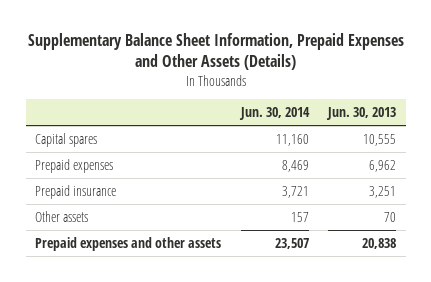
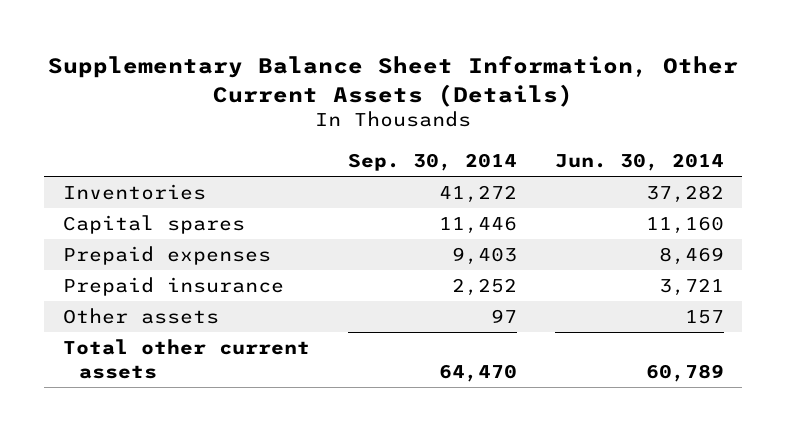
[27,33,404,71] Supplementary Balance Sheet Information, Prepaid Expenses and Other Assets (Details) -> [48,55,739,107] Supplementary Balance Sheet Information, Other Current Assets (Details)
[326,106,397,120] Jun. 30, 2013 -> none
none -> [347,152,517,171] Sep. 30, 2014
none -> [63,184,207,201] Inventories
[35,236,222,251] Prepaid expenses and other assets -> [63,339,311,380] Total other current assets
[274,237,309,249] 23,507 -> [645,364,724,383] 60,789

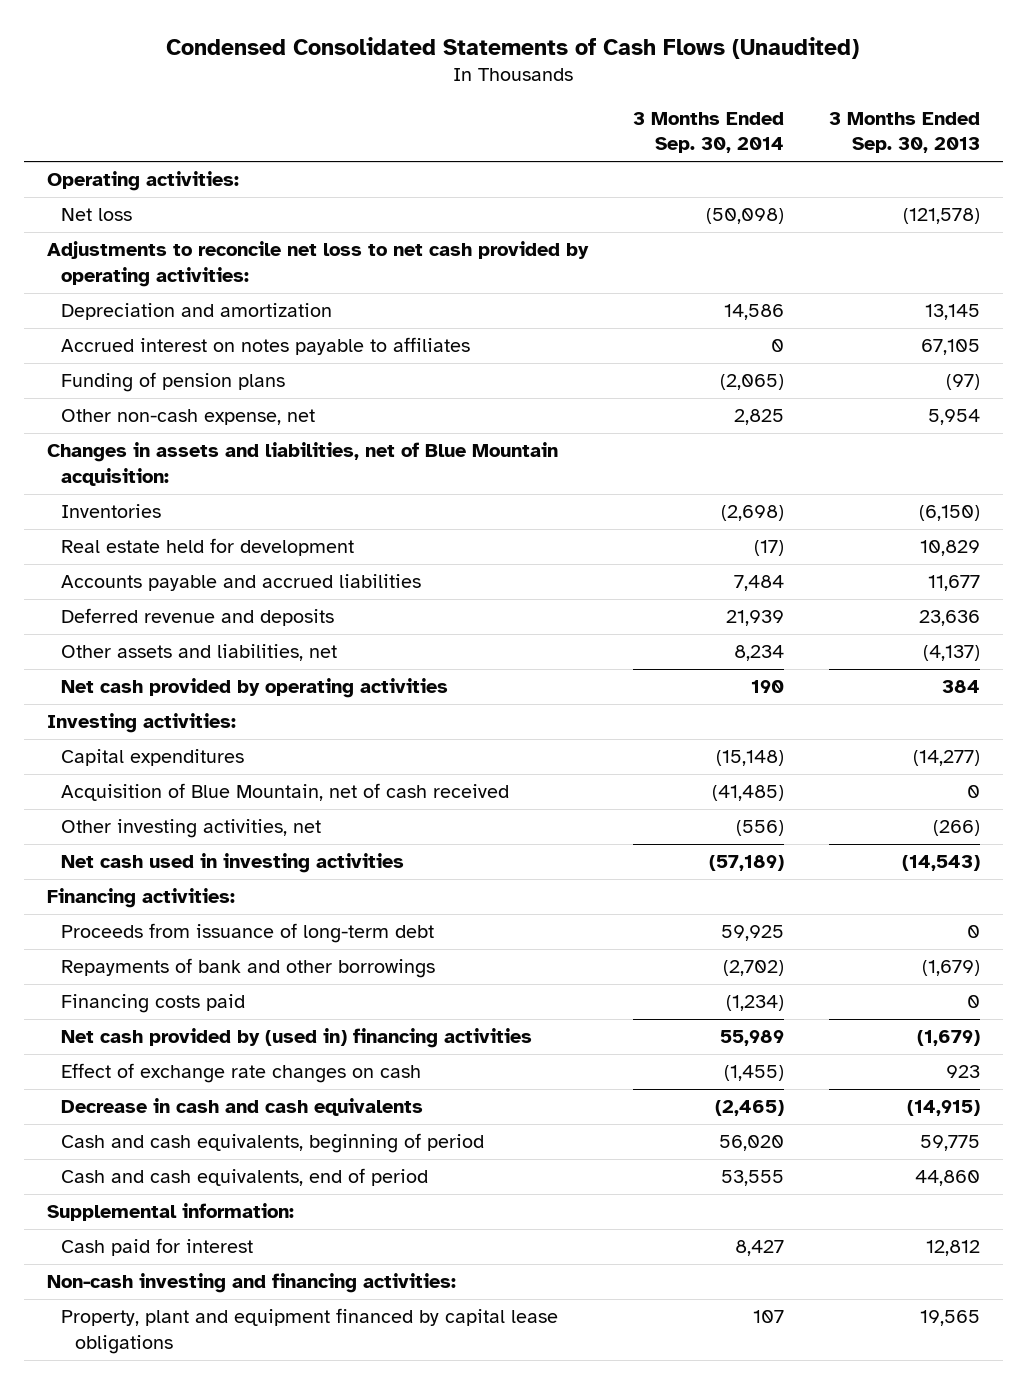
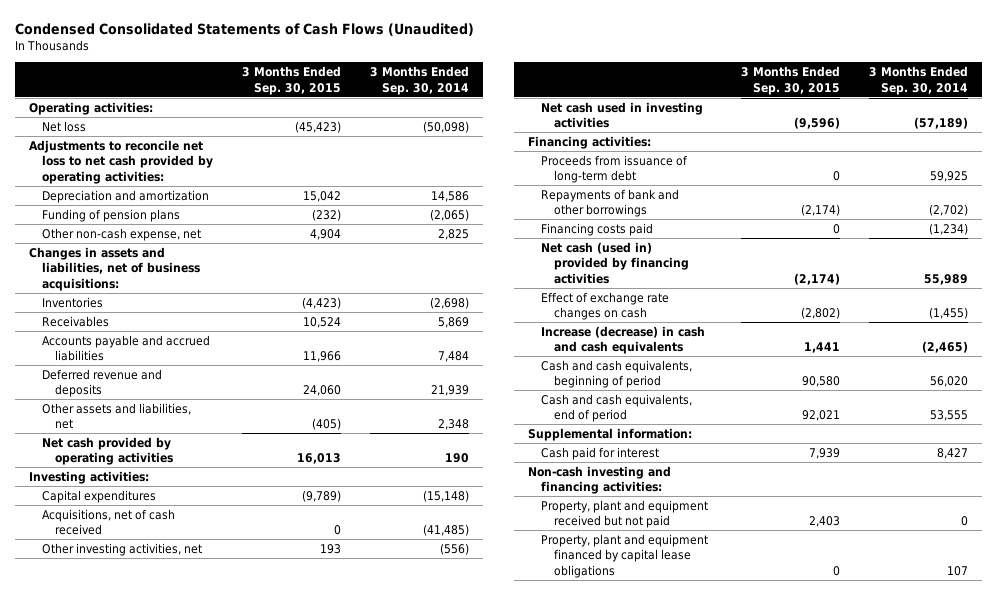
[829,112,981,154] 3 Months Ended Sep. 30, 2013 -> none
none -> [241,66,341,95] 3 Months Ended Sep. 30, 2015
[60,337,470,356] Accrued interest on notes payable to affiliates -> none
[46,442,558,486] Changes in assets and liabilities, net of Blue Mountain acquisition: -> [28,246,201,291] Changes in assets and liabilities, net of business acquisitions:
[60,538,354,557] Real estate held for development -> none
none -> [42,315,110,327] Receivables
[733,645,784,662] 8,234 -> [437,419,469,431] 2,348
[60,783,509,802] Acquisition of Blue Mountain, net of cash received -> [42,508,176,536] Acquisitions, net of cash received
[60,1028,532,1049] Net cash provided by (used in) financing activities -> [541,241,690,284] Net cash (used in) provided by financing activities
[60,1098,423,1117] Decrease in cash and cash equivalents -> [541,325,706,355] Increase (decrease) in cash and cash equivalents
none -> [541,499,709,529] Property, plant and equipment received but not paid

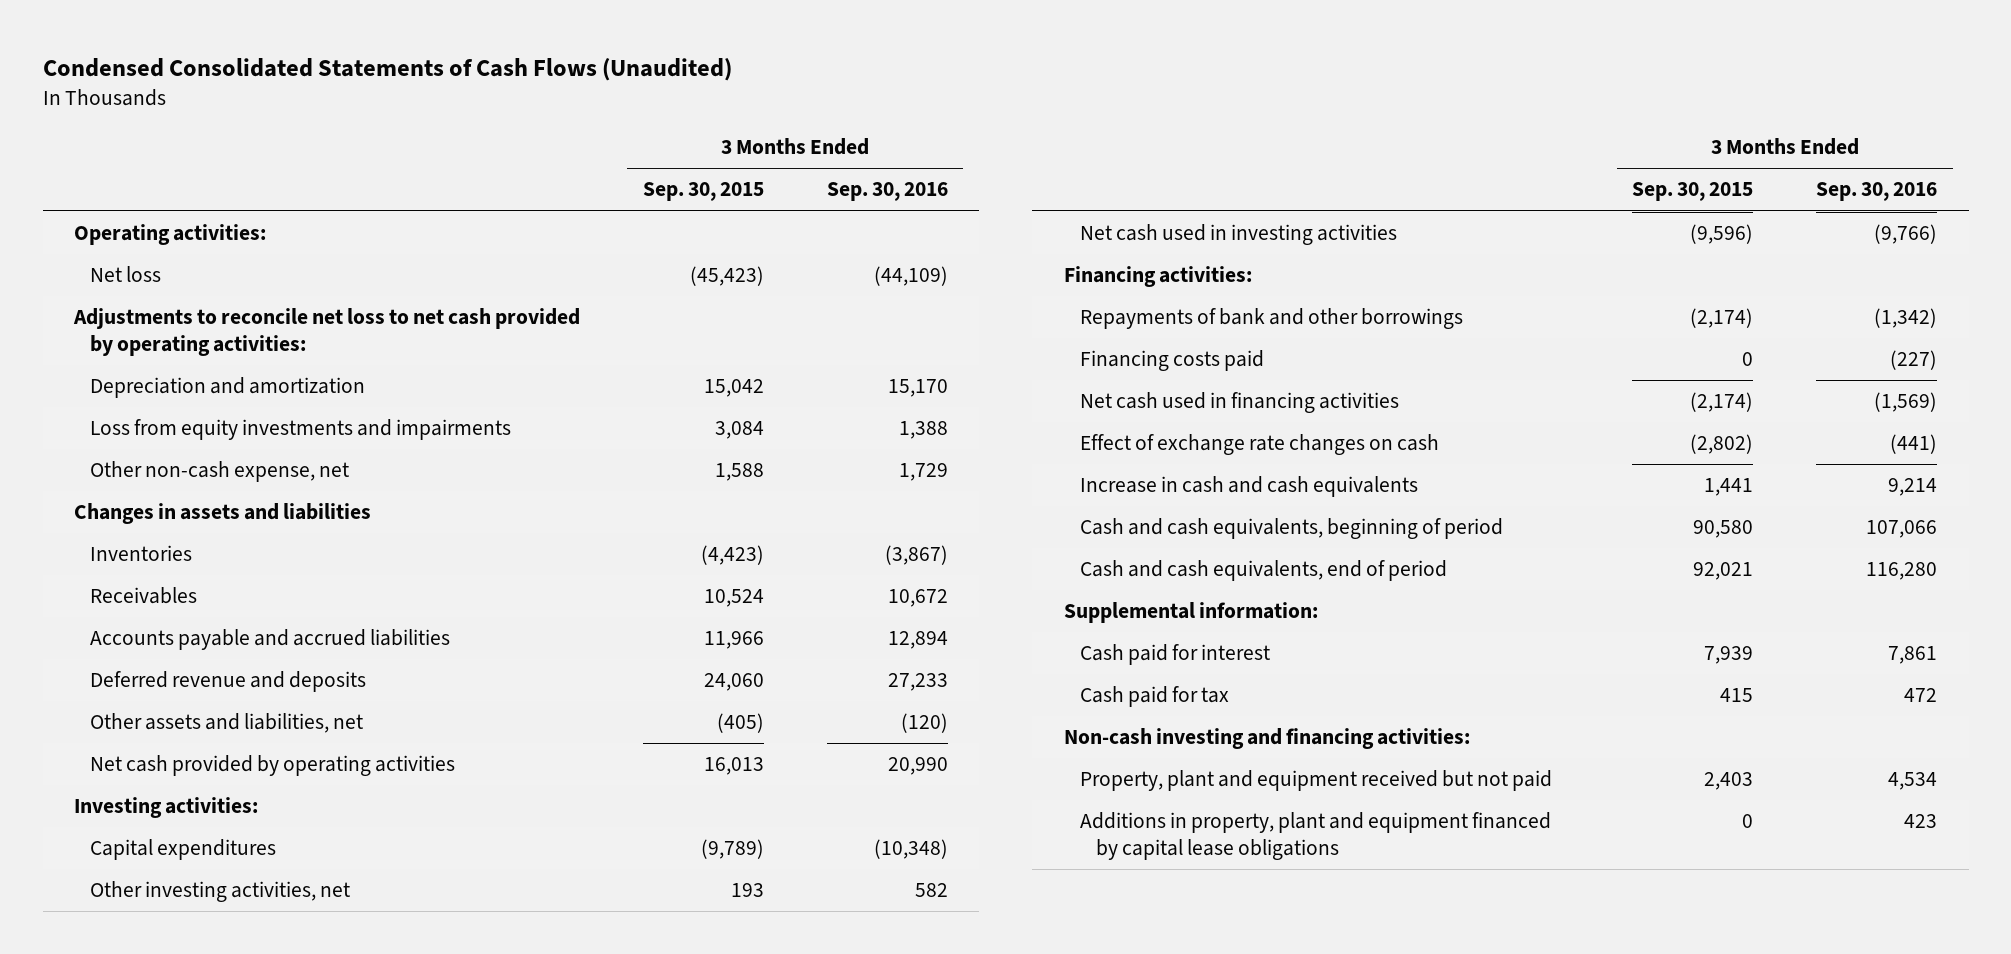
[369,66,469,95] 3 Months Ended Sep. 30, 2014 -> none
none -> [826,182,948,202] Sep. 30, 2016
[42,208,181,222] Funding of pension plans -> none
none -> [90,419,512,441] Loss from equity investments and impairments
[309,228,341,240] 4,904 -> [714,463,764,482] 1,588
[28,246,201,291] Changes in assets and liabilities, net of business acquisitions: -> [74,503,372,525] Changes in assets and liabilities
[42,508,176,536] Acquisitions, net of cash received -> none
[541,154,689,184] Proceeds from issuance of long-term debt -> none
[541,241,690,284] Net cash (used in) provided by financing activities -> [1079,392,1399,414] Net cash used in financing activities
[541,325,706,355] Increase (decrease) in cash and cash equivalents -> [1079,476,1418,498] Increase in cash and cash equivalents
none -> [1079,686,1229,708] Cash paid for tax
[541,533,709,578] Property, plant and equipment financed by capital lease obligations -> [1079,812,1551,860] Additions in property, plant and equipment financed by capital lease obligations

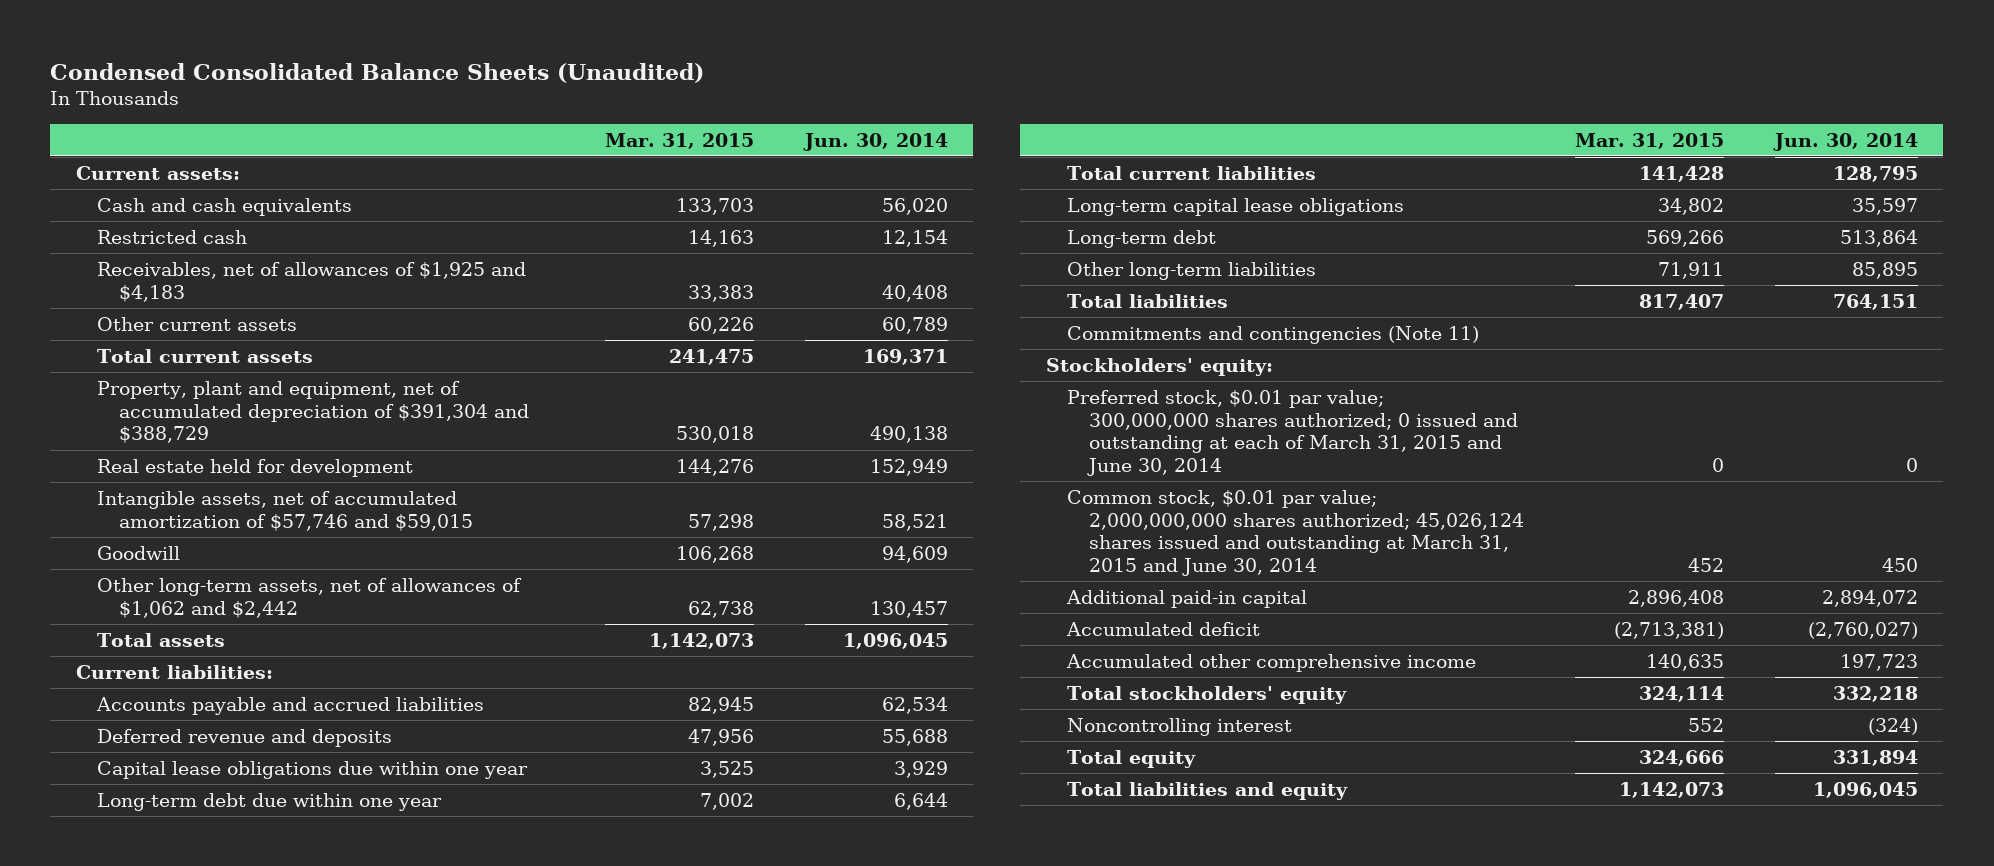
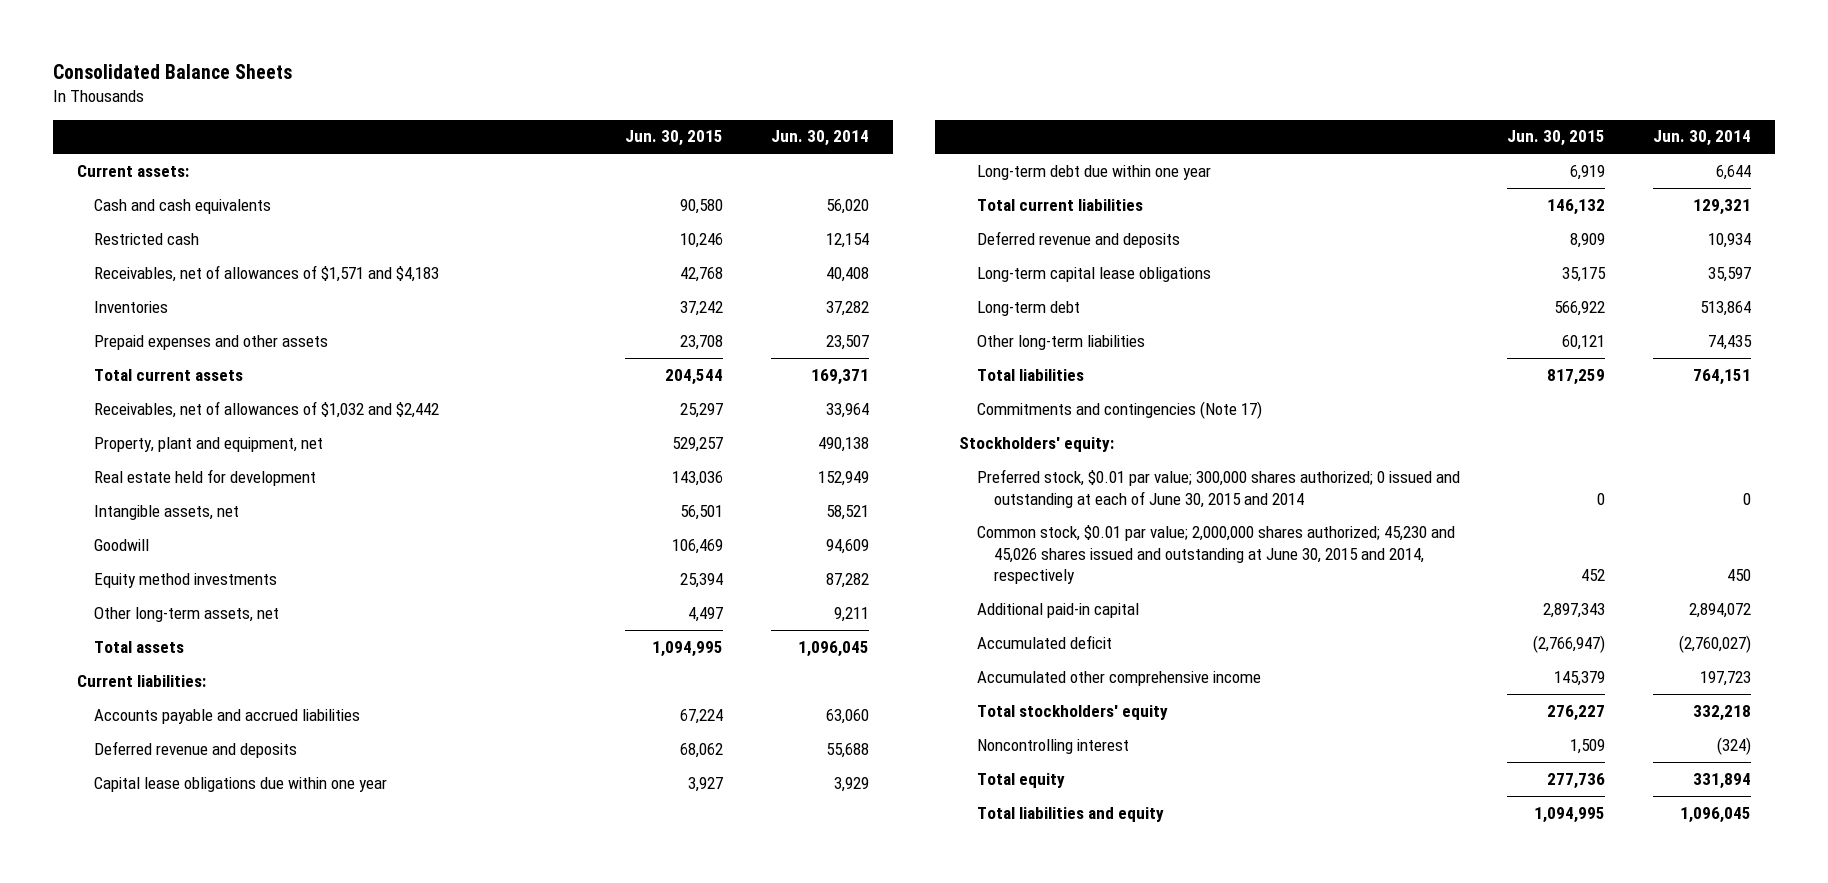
[50,62,705,83] Condensed Consolidated Balance Sheets (Unaudited) -> [52,64,292,80] Consolidated Balance Sheets
[604,132,754,149] Mar. 31, 2015 -> none
none -> [625,130,724,147] Jun. 30, 2015
[97,316,298,331] Other current assets -> none
[97,261,527,302] Receivables, net of allowances of $1,925 and $4,183 -> [94,264,440,282] Receivables, net of allowances of $1,571 and $4,183
none -> [94,300,169,313] Inventories
none -> [94,334,329,350] Prepaid expenses and other assets
none -> [94,400,440,418] Receivables, net of allowances of $1,032 and $2,442
[97,380,530,444] Property, plant and equipment, net of accumulated depreciation of $391,304 and $388,729 -> [94,436,324,452] Property, plant and equipment, net
[97,490,474,531] Intangible assets, net of accumulated amortization of $57,746 and $59,015 -> [94,504,240,520] Intangible assets, net
none -> [94,572,278,588] Equity method investments
[97,577,523,618] Other long-term assets, net of allowances of $1,062 and $2,442 -> [94,606,280,622] Other long-term assets, net
[869,600,948,618] 130,457 -> [833,606,869,622] 9,211
[881,696,948,714] 62,534 -> [825,708,869,724] 63,060
[1832,165,1918,182] 128,795 -> [1693,198,1752,215] 129,321
none -> [976,230,1180,248] Deferred revenue and deposits
[1851,261,1918,279] 85,895 -> [1708,334,1753,350] 74,435
[1067,325,1480,344] Commitments and contingencies (Note 11) -> [976,400,1262,419] Commitments and contingencies (Note 17)
[1067,389,1519,477] Preferred stock, $0.01 par value; 300,000,000 shares authorized; 0 issued and outstanding at each of March 31, 2015 and June 30, 2014 -> [976,468,1460,508] Preferred stock, $0.01 par value; 300,000 shares authorized; 0 issued and outstanding at each of June 30, 2015 and 2014
[1067,489,1525,577] Common stock, $0.01 par value; 2,000,000,000 shares authorized; 45,026,124 shares issued and outstanding at March 31, 2015 and June 30, 2014 -> [976,524,1455,585] Common stock, $0.01 par value; 2,000,000 shares authorized; 45,230 and 45,026 shares issued and outstanding at June 30, 2015 and 2014, respectively

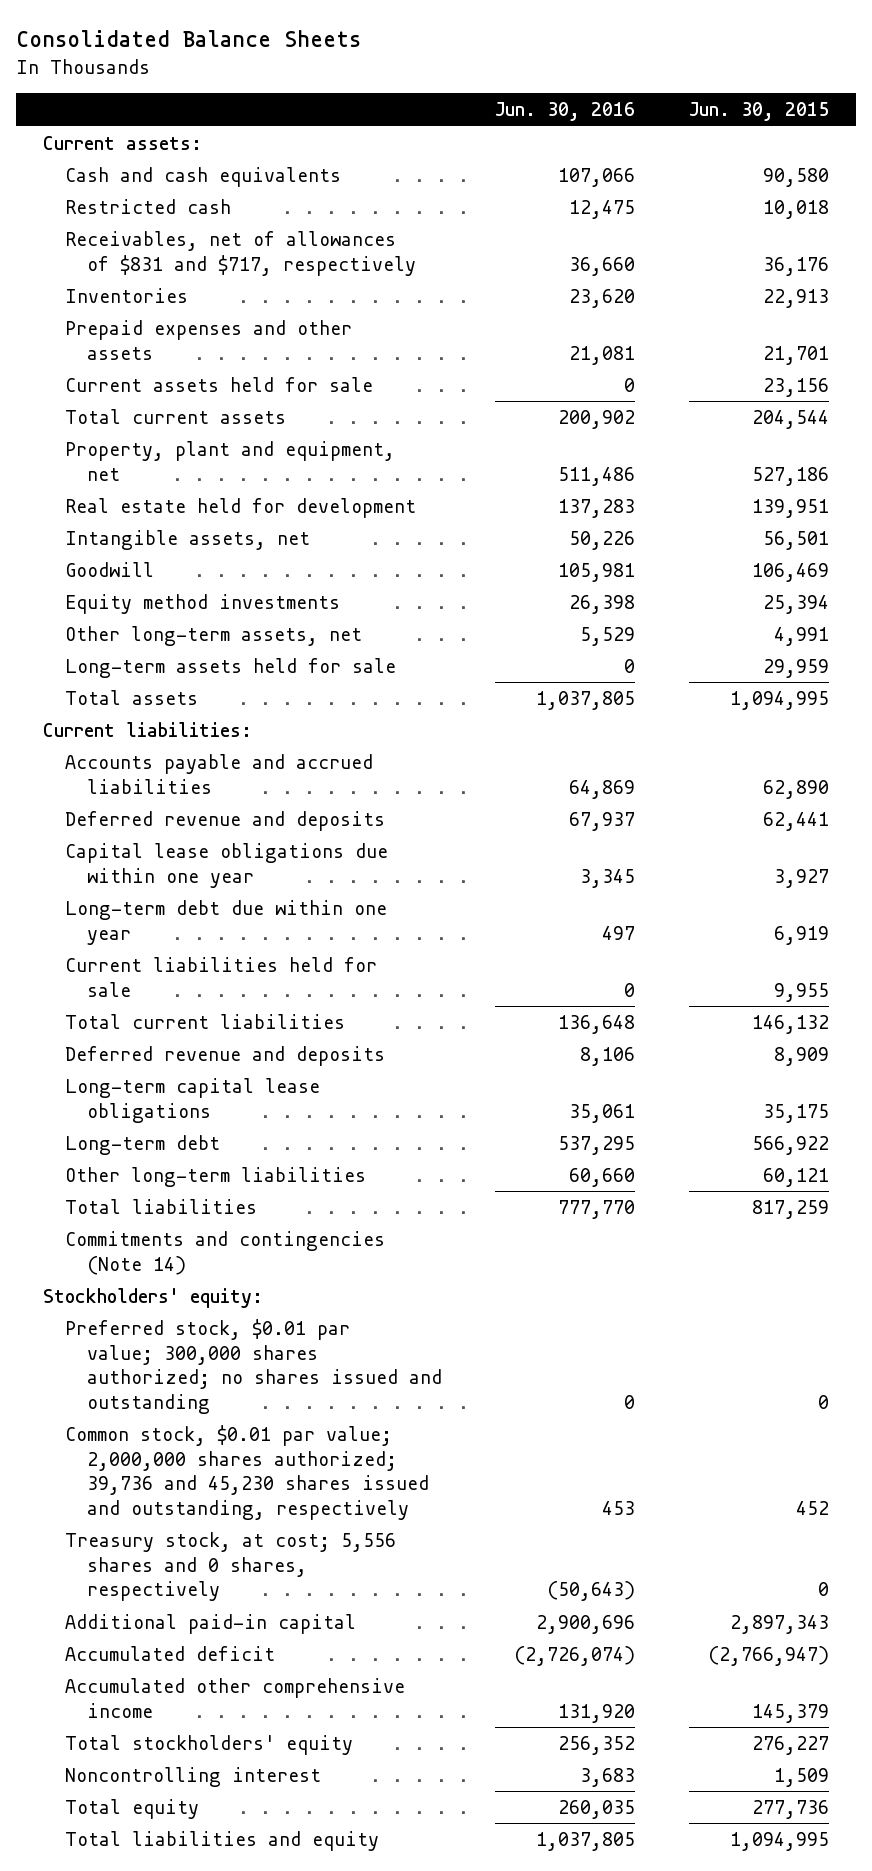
[770,130,869,147] Jun. 30, 2014 -> none
none -> [495,102,636,122] Jun. 30, 2016
[680,232,724,248] 10,246 -> [762,199,829,219] 10,018
[94,264,440,282] Receivables, net of allowances of $1,571 and $4,183 -> [64,230,416,276] Receivables, net of allowances of $831 and $717, respectively
[680,266,724,282] 42,768 -> [762,256,829,276] 36,176
[680,300,724,316] 37,242 -> [762,288,829,308] 22,913
[680,334,724,350] 23,708 -> [762,345,829,365] 21,701
none -> [64,376,373,392] Current assets held for sale
[94,400,440,418] Receivables, net of allowances of $1,032 and $2,442 -> none
[672,436,724,452] 529,257 -> [751,466,829,486] 527,186
[672,470,724,486] 143,036 -> [751,498,829,518] 139,951
[688,606,724,622] 4,497 -> [773,626,829,646] 4,991
none -> [64,657,396,678] Long-term assets held for sale
[680,708,724,724] 67,224 -> [762,779,829,799] 62,890
[680,742,724,758] 68,062 -> [762,811,829,831] 62,441
none -> [64,956,377,997] Current liabilities held for sale
[976,400,1262,419] Commitments and contingencies (Note 17) -> [64,1230,385,1275] Commitments and contingencies (Note 14)
[976,468,1460,508] Preferred stock, $0.01 par value; 300,000 shares authorized; 0 issued and outstanding at each of June 30, 2015 and 2014 -> [64,1318,442,1414] Preferred stock, $0.01 par value; 300,000 shares authorized; no shares issued and outstanding
[976,524,1455,585] Common stock, $0.01 par value; 2,000,000 shares authorized; 45,230 and 45,026 shares issued and outstanding at June 30, 2015 and 2014, respectively -> [64,1424,429,1520] Common stock, $0.01 par value; 2,000,000 shares authorized; 39,736 and 45,230 shares issued and outstanding, respectively
none -> [64,1531,396,1602] Treasury stock, at cost; 5,556 shares and 0 shares, respectively

